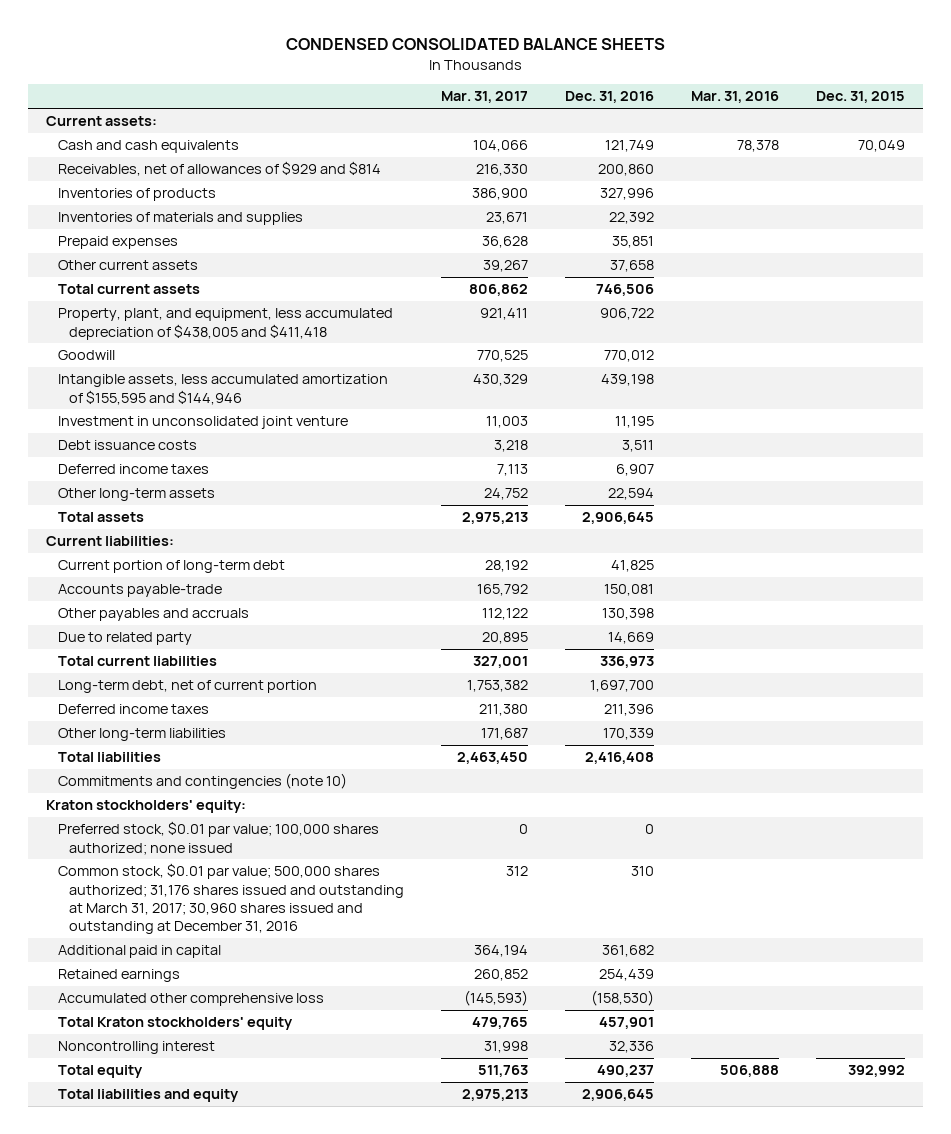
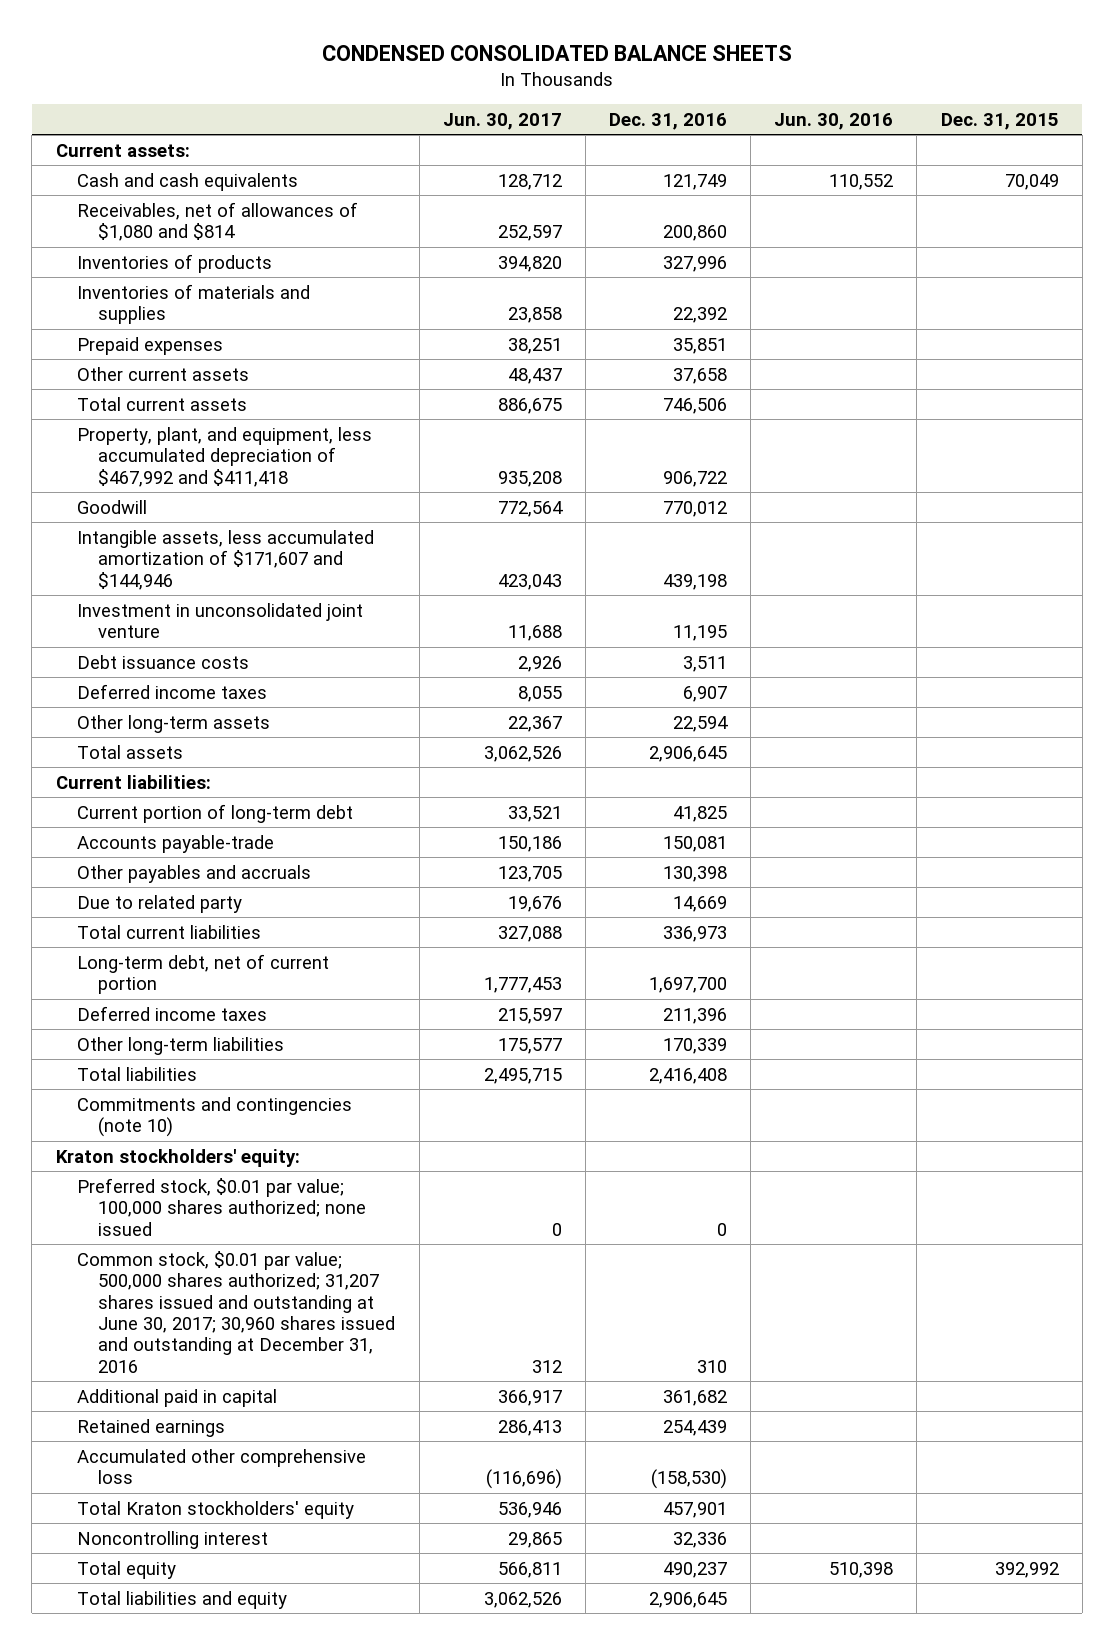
[441,91,529,104] Mar. 31, 2017 -> none
[690,91,779,104] Mar. 31, 2016 -> none
none -> [442,112,562,130] Jun. 30, 2017
none -> [774,112,894,130] Jun. 30, 2016
[57,161,381,177] Receivables, net of allowances of $929 and $814 -> [76,201,358,242] Receivables, net of allowances of $1,080 and $814
[57,308,393,340] Property, plant, and equipment, less accumulated depreciation of $438,005 and $411,418 -> [76,426,372,487] Property, plant, and equipment, less accumulated depreciation of $467,992 and $411,418
[57,374,388,405] Intangible assets, less accumulated amortization of $155,595 and $144,946 -> [76,529,374,590] Intangible assets, less accumulated amortization of $171,607 and $144,946
[57,863,405,935] Common stock, $0.01 par value; 500,000 shares authorized; 31,176 shares issued and outstanding at March 31, 2017; 30,960 shares issued and outstanding at December 31, 2016 -> [76,1250,396,1373] Common stock, $0.01 par value; 500,000 shares authorized; 31,207 shares issued and outstanding at June 30, 2017; 30,960 shares issued and outstanding at December 31, 2016

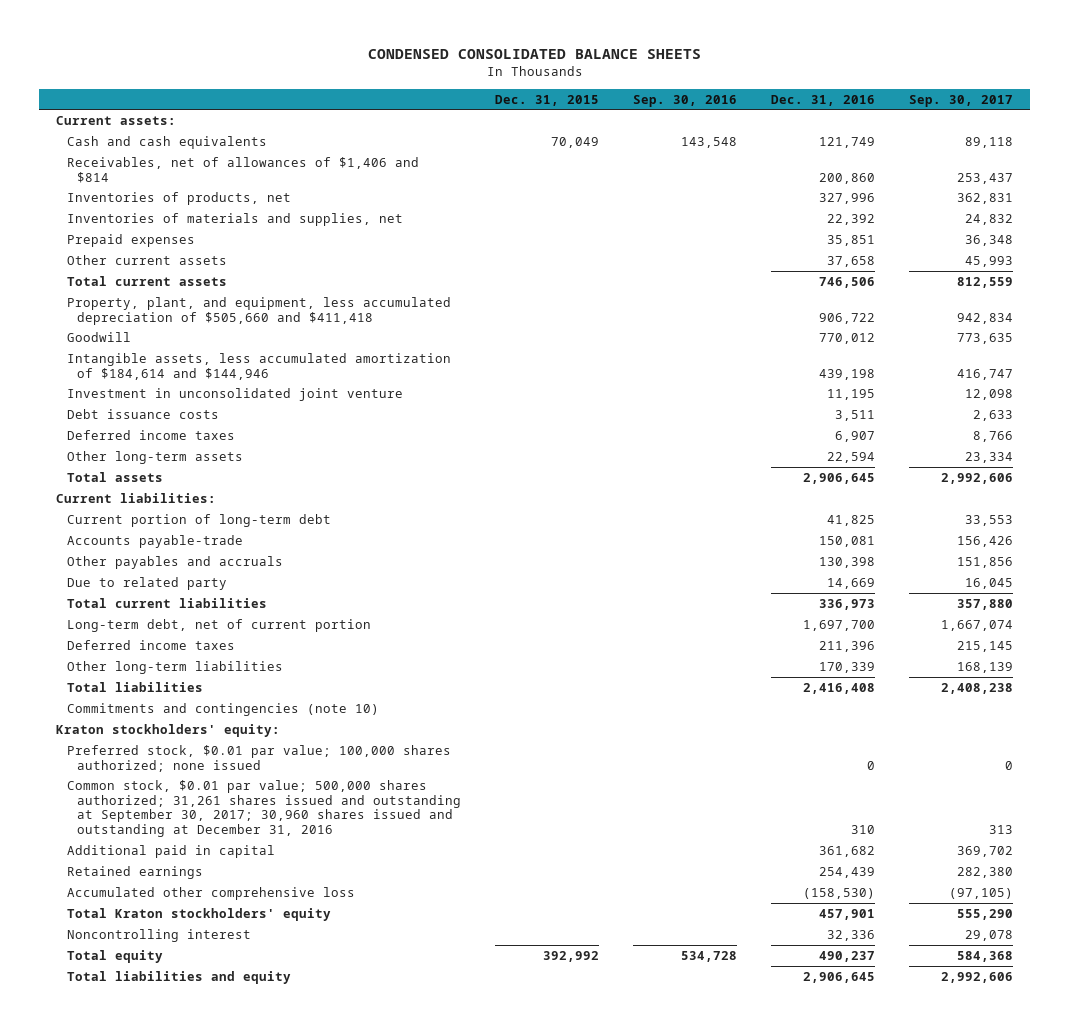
[442,112,562,130] Jun. 30, 2017 -> none
[774,112,894,130] Jun. 30, 2016 -> none
none -> [633,94,738,107] Sep. 30, 2016
none -> [908,94,1013,107] Sep. 30, 2017
[76,201,358,242] Receivables, net of allowances of $1,080 and $814 -> [66,156,419,183] Receivables, net of allowances of $1,406 and $814
[76,253,272,273] Inventories of products -> [66,191,291,205] Inventories of products, net
[76,283,310,325] Inventories of materials and supplies -> [66,212,403,226] Inventories of materials and supplies, net
[76,426,372,487] Property, plant, and equipment, less accumulated depreciation of $467,992 and $411,418 -> [66,296,451,325] Property, plant, and equipment, less accumulated depreciation of $505,660 and $411,418
[76,529,374,590] Intangible assets, less accumulated amortization of $171,607 and $144,946 -> [66,352,451,380] Intangible assets, less accumulated amortization of $184,614 and $144,946
[76,1250,396,1373] Common stock, $0.01 par value; 500,000 shares authorized; 31,207 shares issued and outstanding at June 30, 2017; 30,960 shares issued and outstanding at December 31, 2016 -> [66,779,462,837] Common stock, $0.01 par value; 500,000 shares authorized; 31,261 shares issued and outstanding at September 30, 2017; 30,960 shares issued and outstanding at December 31, 2016

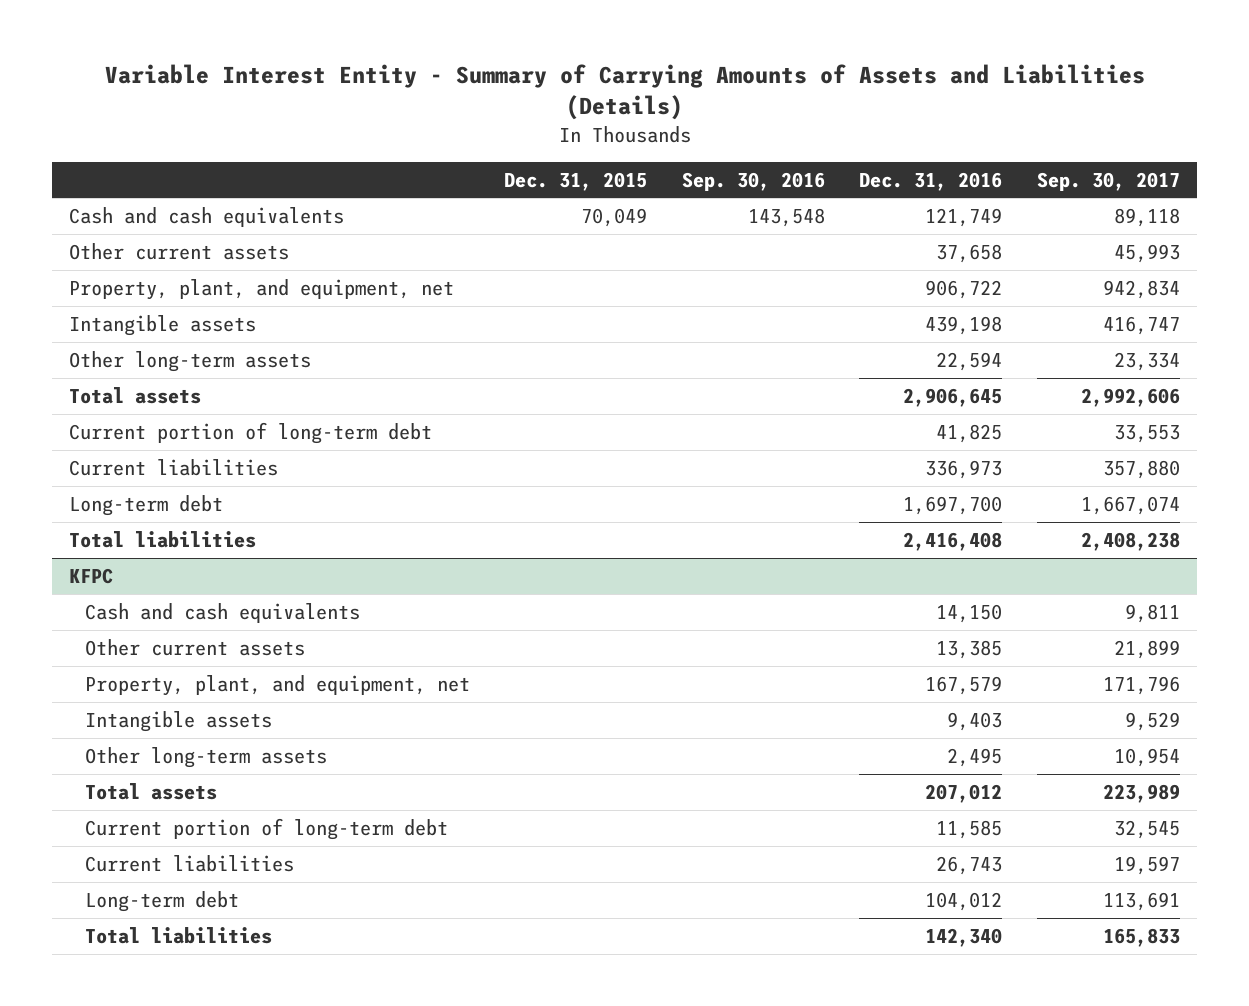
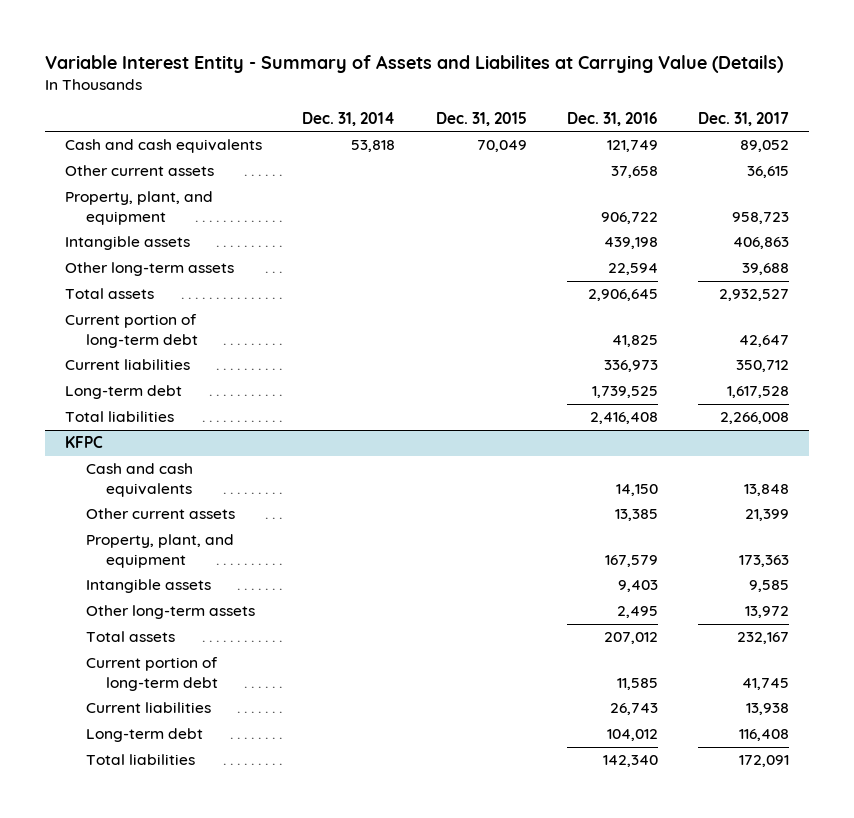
[104,64,1145,121] Variable Interest Entity - Summary of Carrying Amounts of Assets and Liabilities (Details) -> [44,54,783,73] Variable Interest Entity - Summary of Assets and Liabilites at Carrying Value (Details)
[681,171,825,191] Sep. 30, 2016 -> none
[1036,171,1180,191] Sep. 30, 2017 -> none
none -> [302,111,396,126] Dec. 31, 2014
none -> [698,111,790,126] Dec. 31, 2017
[69,278,455,300] Property, plant, and equipment, net -> [64,191,213,225] Property, plant, and equipment
[903,495,1003,515] 1,697,700 -> [591,386,658,399] 1,739,525
[84,674,470,696] Property, plant, and equipment, net -> [85,534,234,568] Property, plant, and equipment

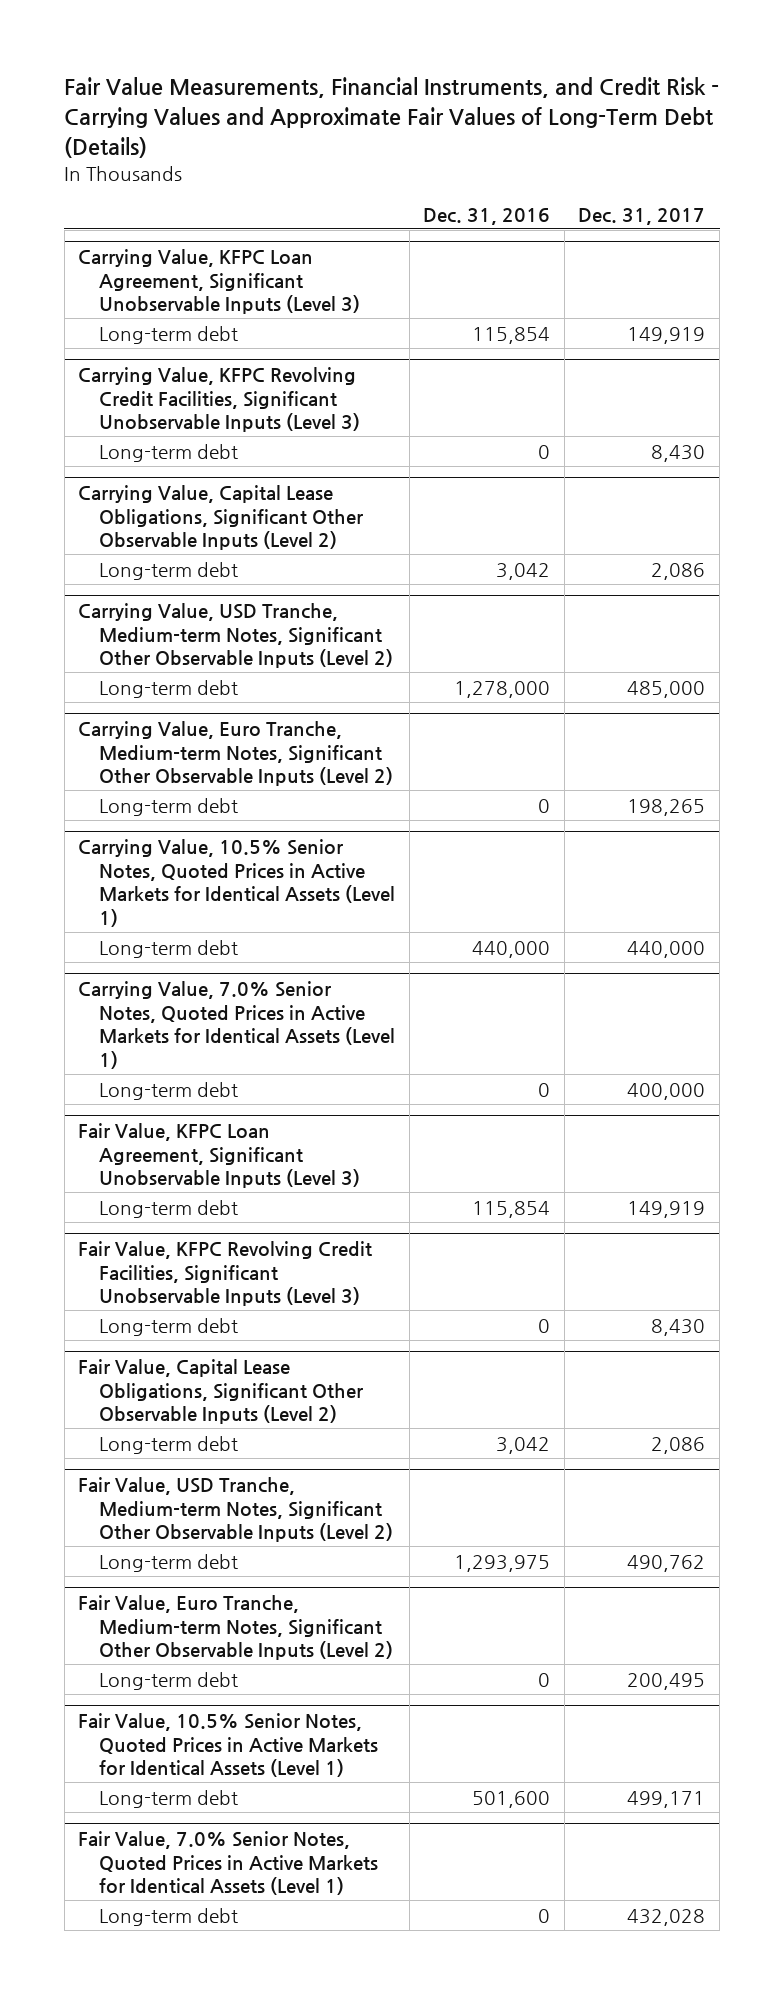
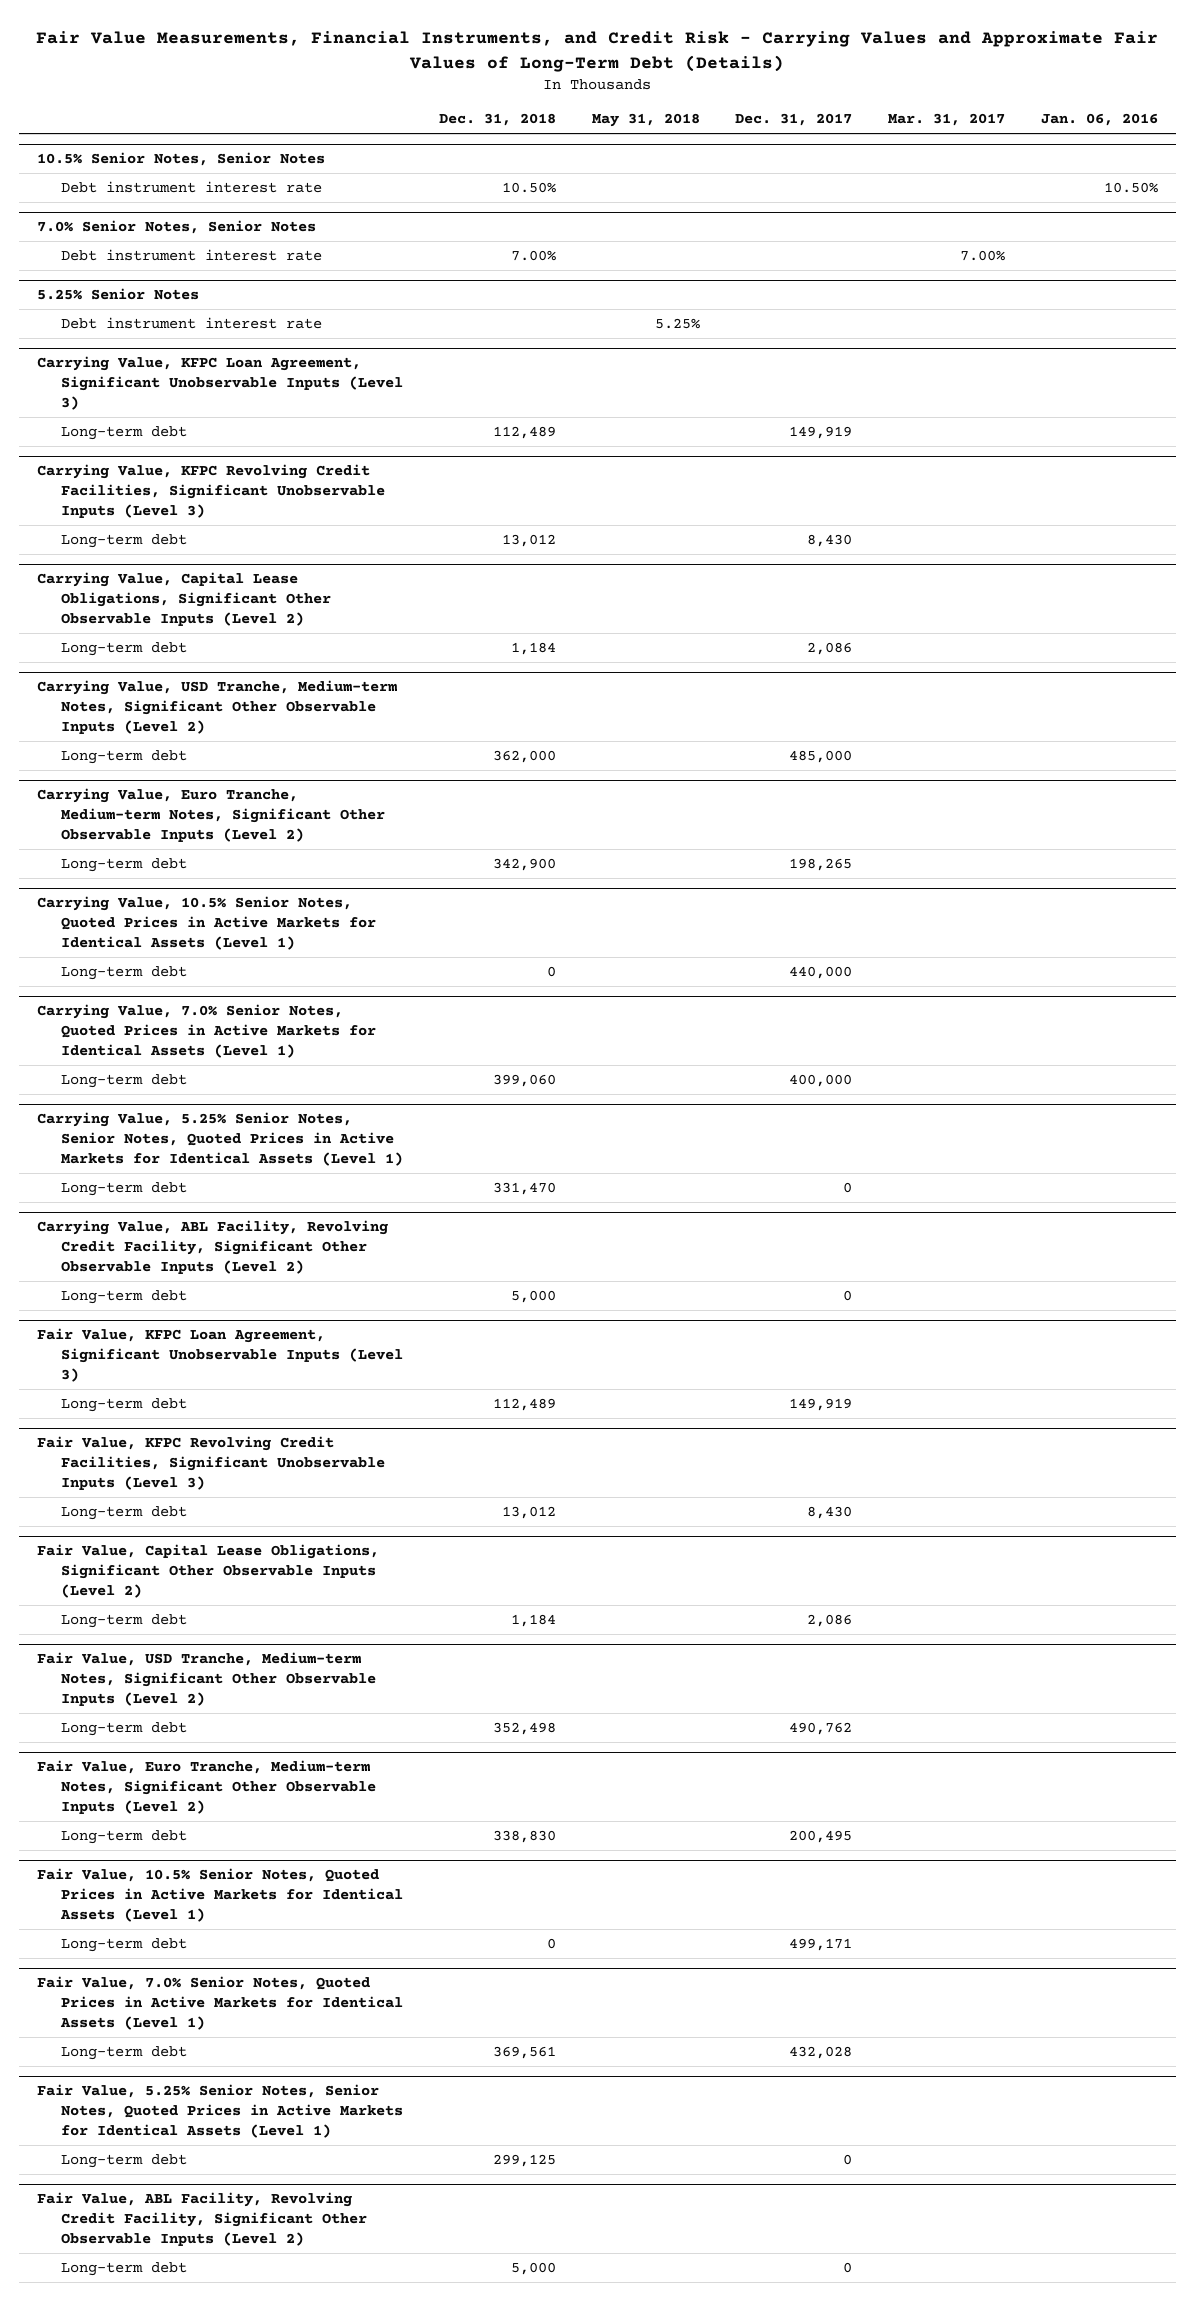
[423,207,551,225] Dec. 31, 2016 -> none
none -> [438,113,556,127] Dec. 31, 2018
none -> [591,113,700,128] May 31, 2018
none -> [888,113,1006,127] Mar. 31, 2017
none -> [1041,113,1159,127] Jan. 06, 2016
none -> [36,151,325,166] 10.5% Senior Notes, Senior Notes
none -> [60,180,322,193] Debt instrument interest rate
none -> [36,219,316,234] 7.0% Senior Notes, Senior Notes
none -> [60,248,322,261] Debt instrument interest rate
none -> [36,287,199,300] 5.25% Senior Notes
none -> [60,316,322,329] Debt instrument interest rate
none -> [36,1111,403,1167] Carrying Value, 5.25% Senior Notes, Senior Notes, Quoted Prices in Active Markets for Identical Assets (Level 1)
none -> [60,1181,187,1196] Long-term debt
none -> [36,1219,388,1275] Carrying Value, ABL Facility, Revolving Credit Facility, Significant Other Observable Inputs (Level 2)
none -> [60,1289,187,1304] Long-term debt
none -> [36,2083,403,2139] Fair Value, 5.25% Senior Notes, Senior Notes, Quoted Prices in Active Markets for Identical Assets (Level 1)
none -> [60,2153,187,2168] Long-term debt
none -> [36,2191,367,2247] Fair Value, ABL Facility, Revolving Credit Facility, Significant Other Observable Inputs (Level 2)
none -> [60,2261,187,2276] Long-term debt

